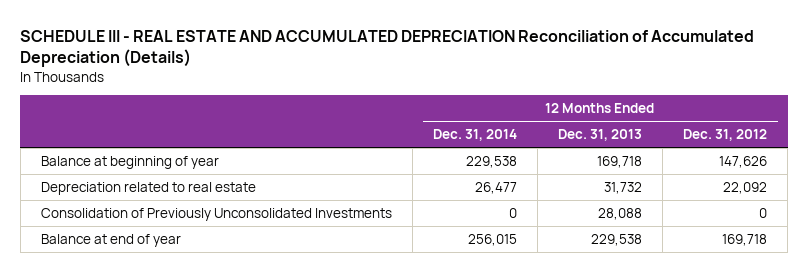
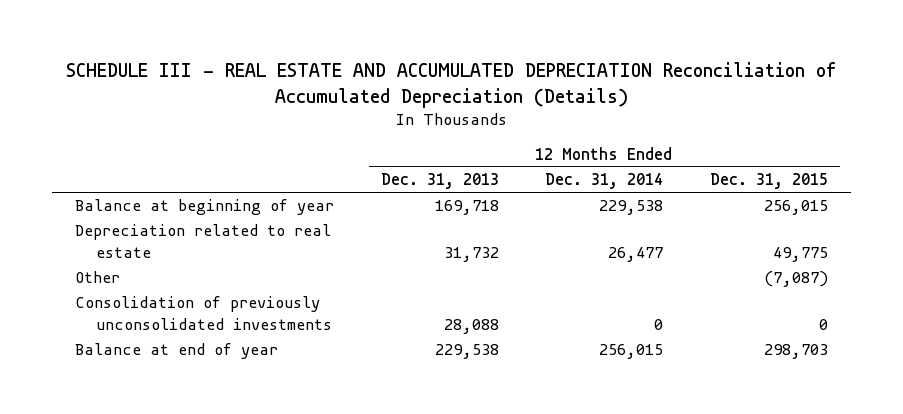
[683,129,768,142] Dec. 31, 2012 -> none
none -> [710,173,829,190] Dec. 31, 2015
none -> [74,271,120,284] Other
[40,207,392,221] Consolidation of Previously Unconsolidated Investments -> [74,296,332,330] Consolidation of previously unconsolidated investments

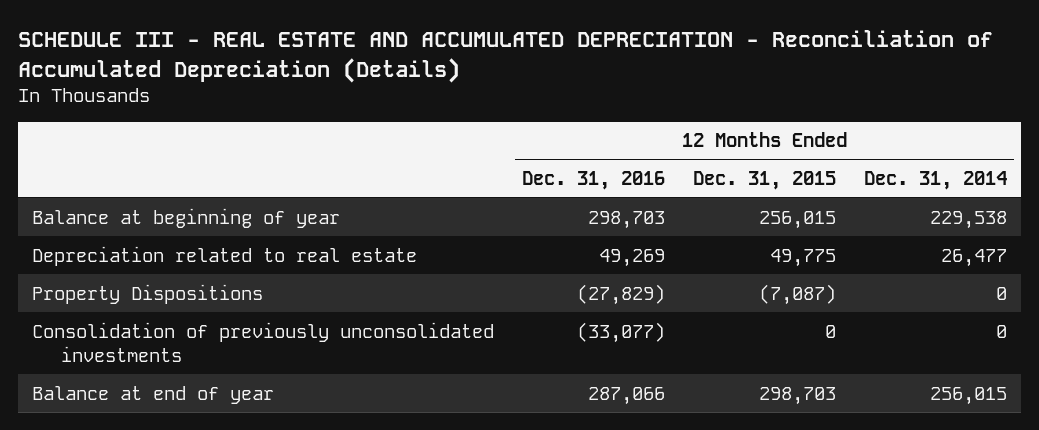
[65,62,837,108] SCHEDULE III - REAL ESTATE AND ACCUMULATED DEPRECIATION Reconciliation of Accumulated Depreciation (Details) -> [17,30,993,83] SCHEDULE III - REAL ESTATE AND ACCUMULATED DEPRECIATION - Reconciliation of Accumulated Depreciation (Details)
[380,173,499,190] Dec. 31, 2013 -> none
none -> [521,170,665,190] Dec. 31, 2016
[74,271,120,284] Other -> none
none -> [31,283,263,304] Property Dispositions

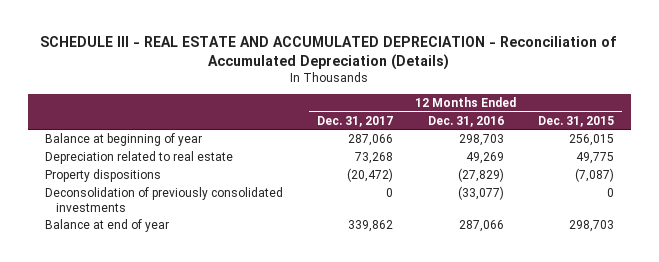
[864,170,1008,190] Dec. 31, 2014 -> none
none -> [317,115,394,127] Dec. 31, 2017
[31,283,263,304] Property Dispositions -> [45,169,162,183] Property dispositions
[31,321,494,362] Consolidation of previously unconsolidated investments -> [45,187,284,212] Deconsolidation of previously consolidated investments

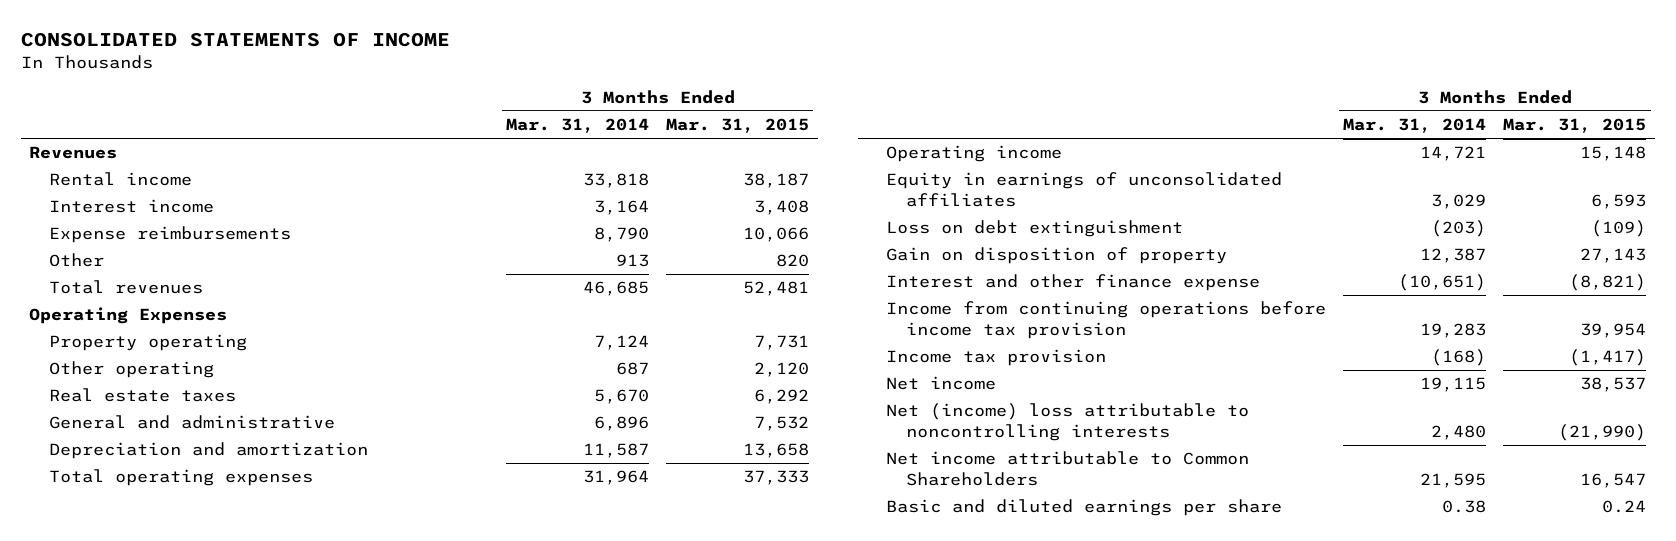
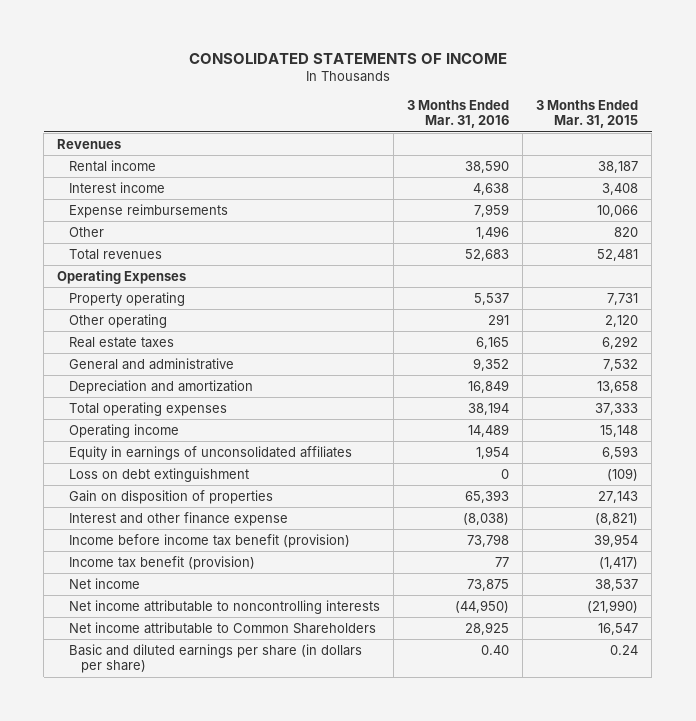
[506,118,650,134] Mar. 31, 2014 -> none
none -> [407,99,510,129] 3 Months Ended Mar. 31, 2016
[886,247,1228,265] Gain on disposition of property -> [69,489,274,504] Gain on disposition of properties
[886,301,1327,339] Income from continuing operations before income tax provision -> [69,533,351,548] Income before income tax benefit (provision)
[886,349,1107,367] Income tax provision -> [69,555,256,570] Income tax benefit (provision)
[886,403,1250,441] Net (income) loss attributable to noncontrolling interests -> [69,599,381,614] Net income attributable to noncontrolling interests
[886,499,1283,517] Basic and diluted earnings per share -> [69,643,363,674] Basic and diluted earnings per share (in dollars per share)

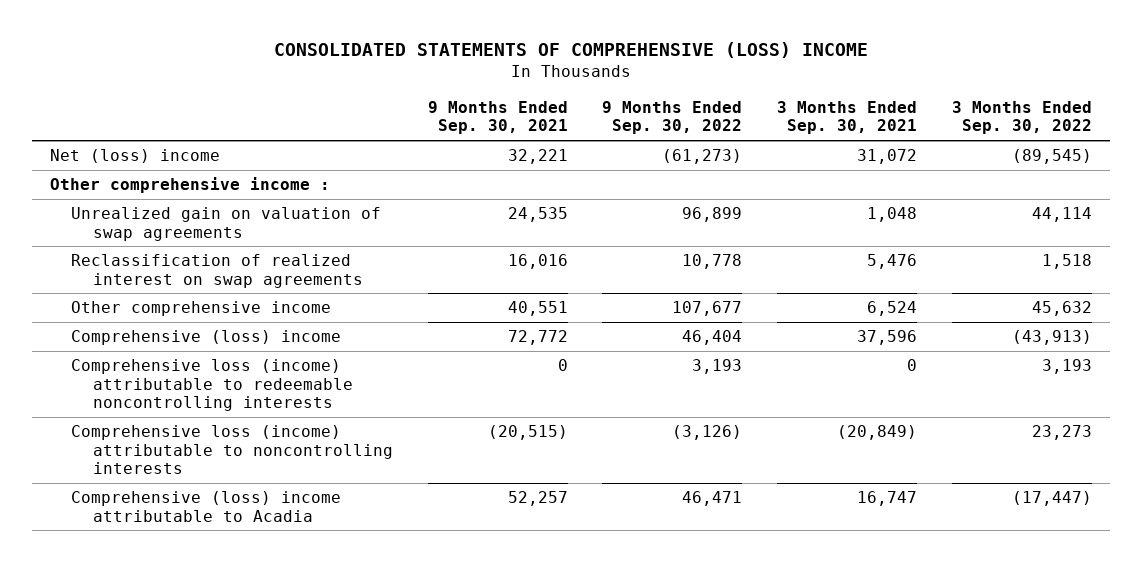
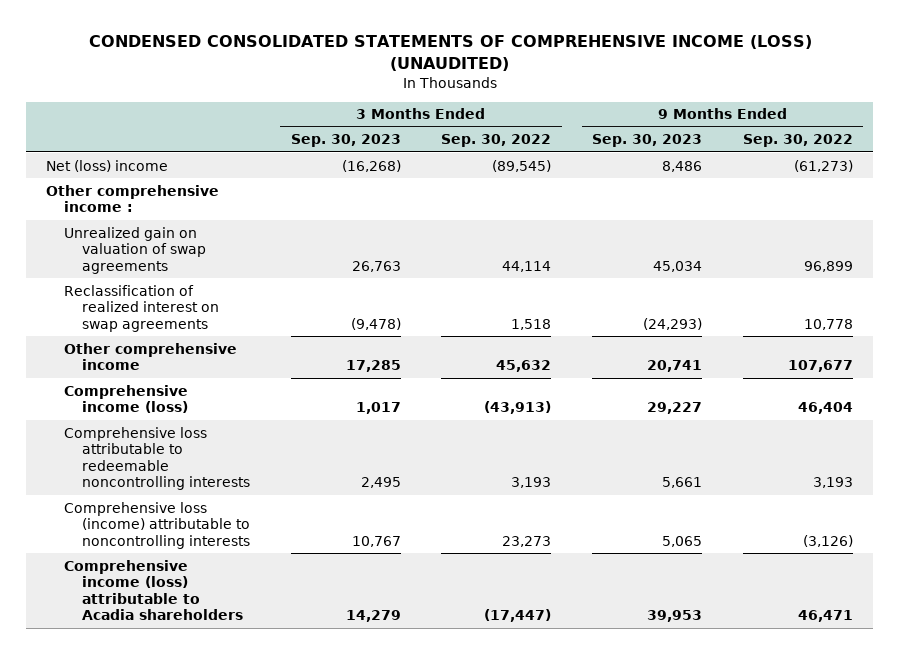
[273,42,868,59] CONSOLIDATED STATEMENTS OF COMPREHENSIVE (LOSS) INCOME -> [88,35,812,72] CONDENSED CONSOLIDATED STATEMENTS OF COMPREHENSIVE INCOME (LOSS) (UNAUDITED)
[427,101,568,135] 9 Months Ended Sep. 30, 2021 -> none
[777,101,918,135] 3 Months Ended Sep. 30, 2021 -> none
none -> [290,134,401,148] Sep. 30, 2023
none -> [592,134,703,148] Sep. 30, 2023
[71,330,342,346] Comprehensive (loss) income -> [63,384,188,414] Comprehensive income (loss)
[71,359,353,411] Comprehensive loss (income) attributable to redeemable noncontrolling interests -> [63,426,250,491] Comprehensive loss attributable to redeemable noncontrolling interests
[71,491,342,522] Comprehensive (loss) income attributable to Acadia -> [63,559,243,621] Comprehensive income (loss) attributable to Acadia shareholders

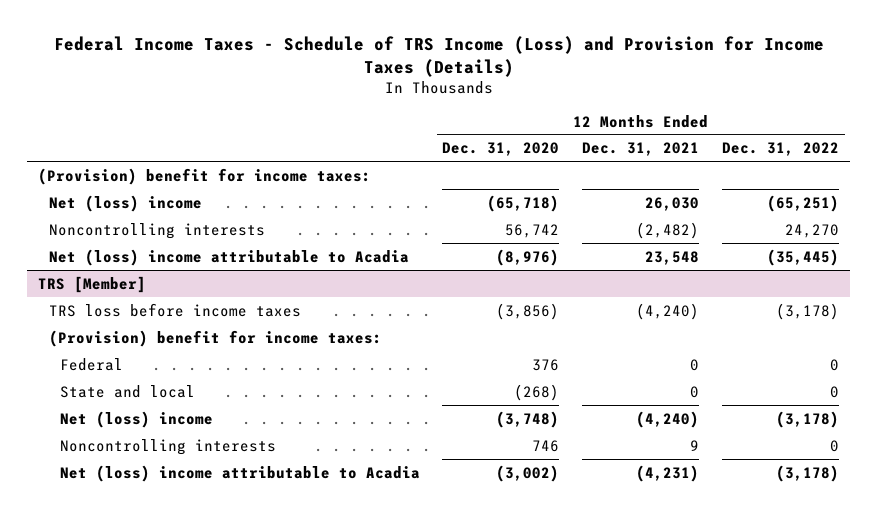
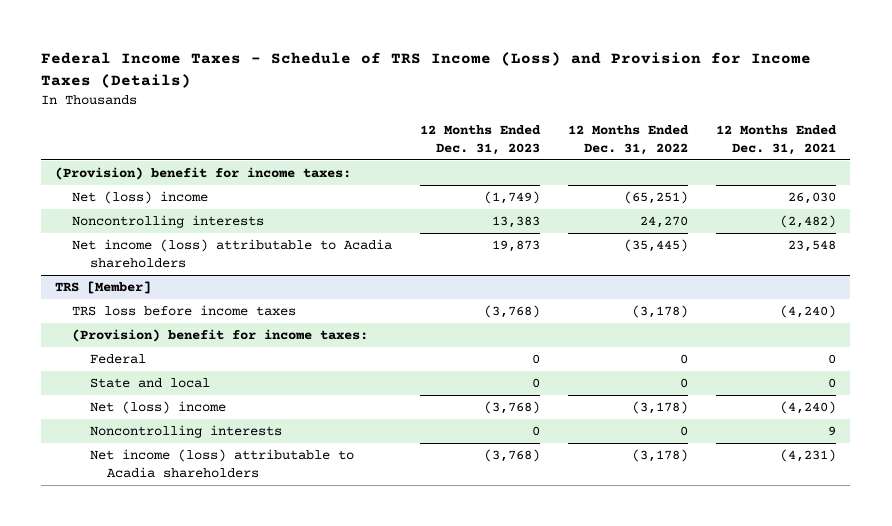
[442,142,560,157] Dec. 31, 2020 -> none
none -> [420,124,542,155] 12 Months Ended Dec. 31, 2023
[48,248,409,266] Net (loss) income attributable to Acadia -> [72,239,393,268] Net income (loss) attributable to Acadia shareholders
[59,464,420,482] Net (loss) income attributable to Acadia -> [89,449,354,478] Net income (loss) attributable to Acadia shareholders

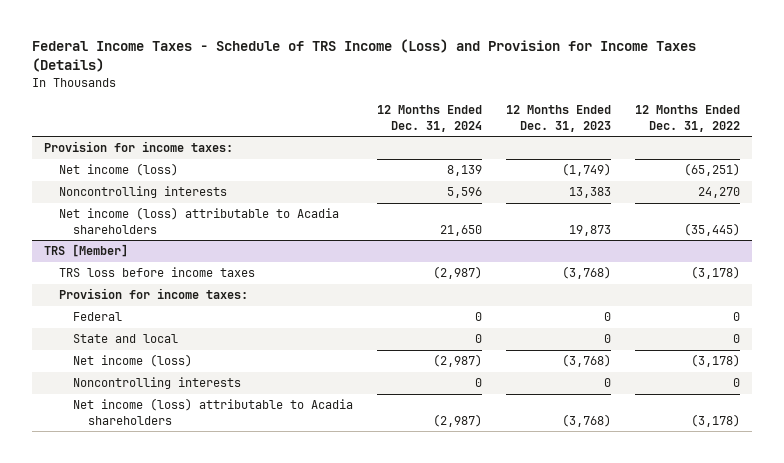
[716,124,838,155] 12 Months Ended Dec. 31, 2021 -> none
none -> [377,105,483,132] 12 Months Ended Dec. 31, 2024
[55,167,352,181] (Provision) benefit for income taxes: -> [44,141,234,153] Provision for income taxes:
[72,191,209,205] Net (loss) income -> [58,163,178,177] Net income (loss)
[72,329,369,343] (Provision) benefit for income taxes: -> [58,288,248,300] Provision for income taxes:
[89,401,226,415] Net (loss) income -> [73,354,193,368] Net income (loss)

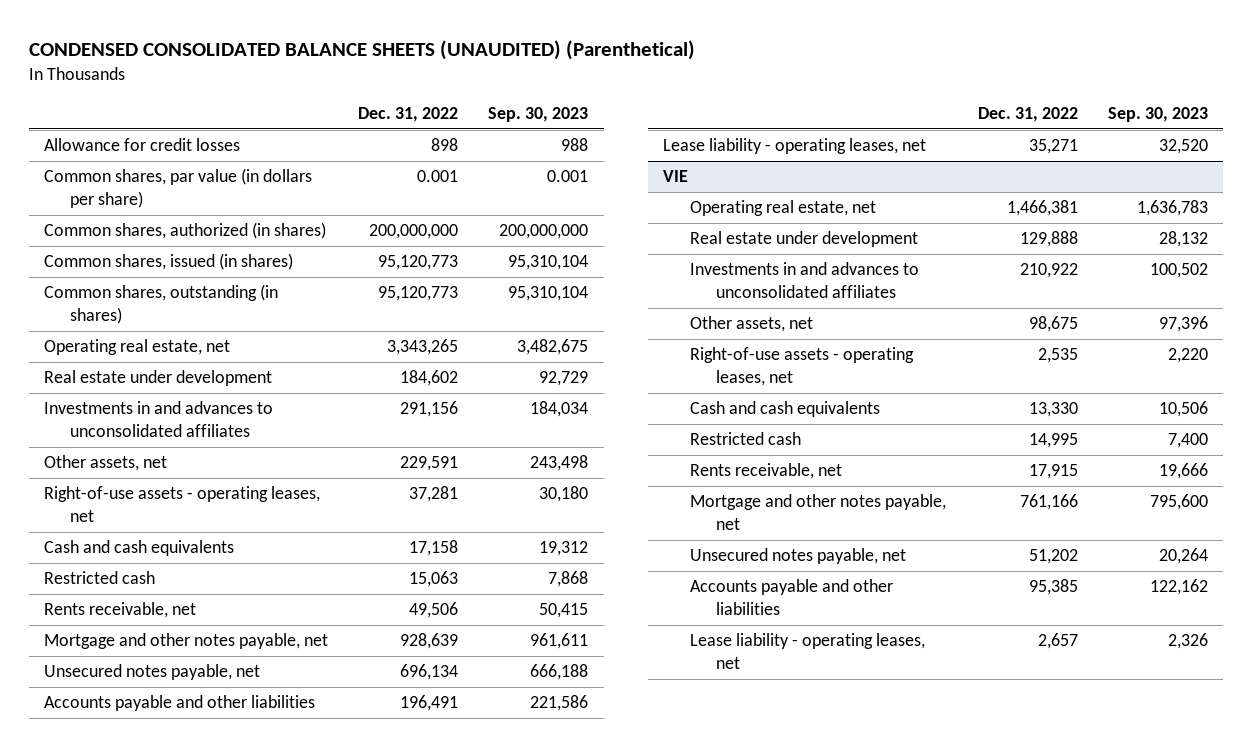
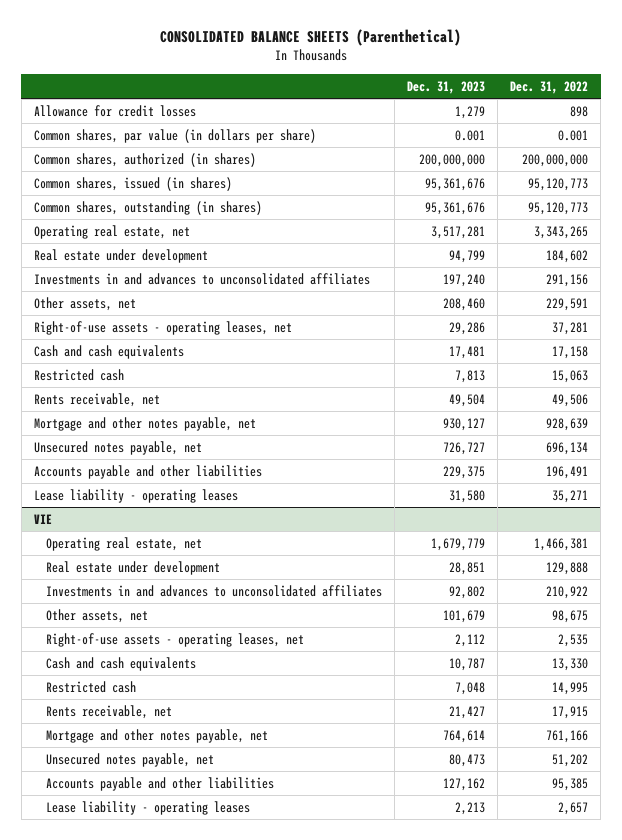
[28,40,695,61] CONDENSED CONSOLIDATED BALANCE SHEETS (UNAUDITED) (Parenthetical) -> [160,29,462,47] CONSOLIDATED BALANCE SHEETS (Parenthetical)
[488,107,589,123] Sep. 30, 2023 -> none
none -> [407,80,486,94] Dec. 31, 2023
[663,138,927,155] Lease liability - operating leases, net -> [33,488,238,503] Lease liability - operating leases
[689,633,925,670] Lease liability - operating leases, net -> [46,800,251,815] Lease liability - operating leases

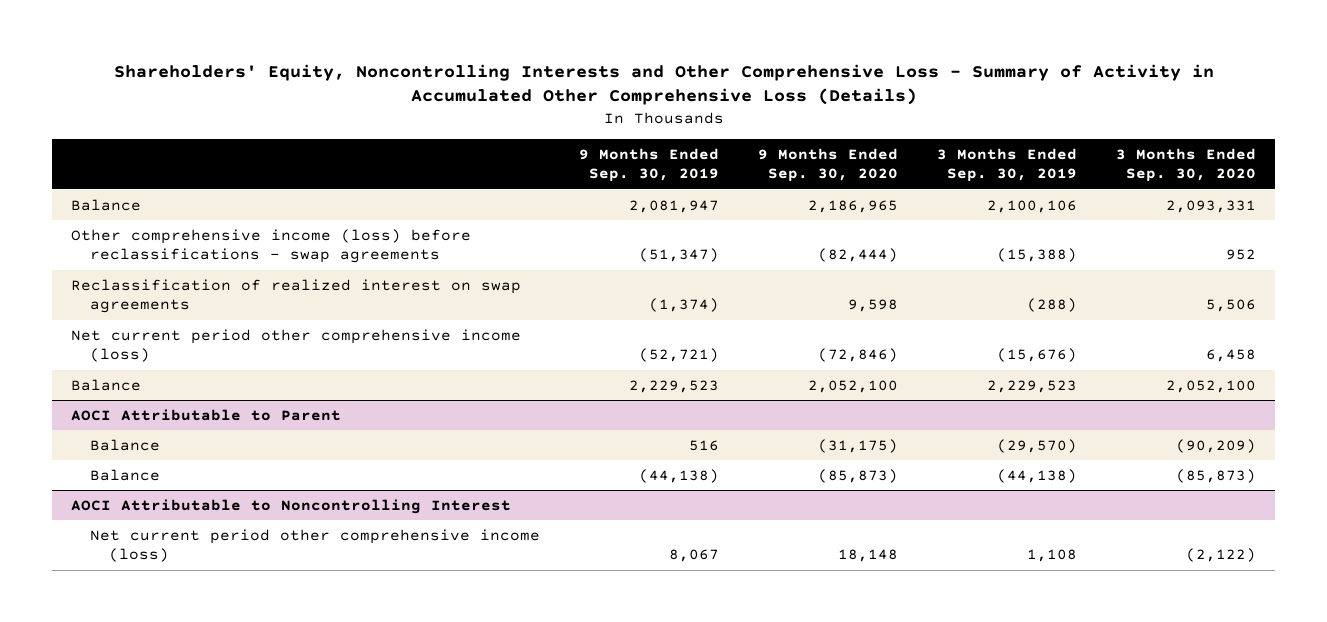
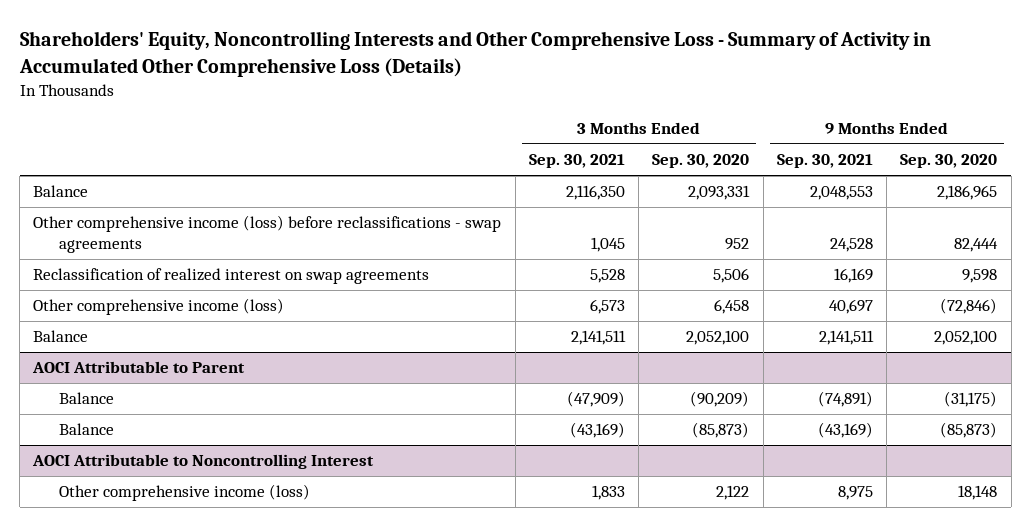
[579,147,720,183] 9 Months Ended Sep. 30, 2019 -> none
[936,147,1077,183] 3 Months Ended Sep. 30, 2019 -> none
none -> [528,154,625,169] Sep. 30, 2021
none -> [776,154,873,169] Sep. 30, 2021
[818,248,899,263] (82,444) -> [954,238,999,253] 82,444
[71,328,522,363] Net current period other comprehensive income (loss) -> [33,298,285,316] Other comprehensive income (loss)
[90,528,541,563] Net current period other comprehensive income (loss) -> [59,484,311,502] Other comprehensive income (loss)
[1185,548,1256,563] (2,122) -> [716,485,750,501] 2,122

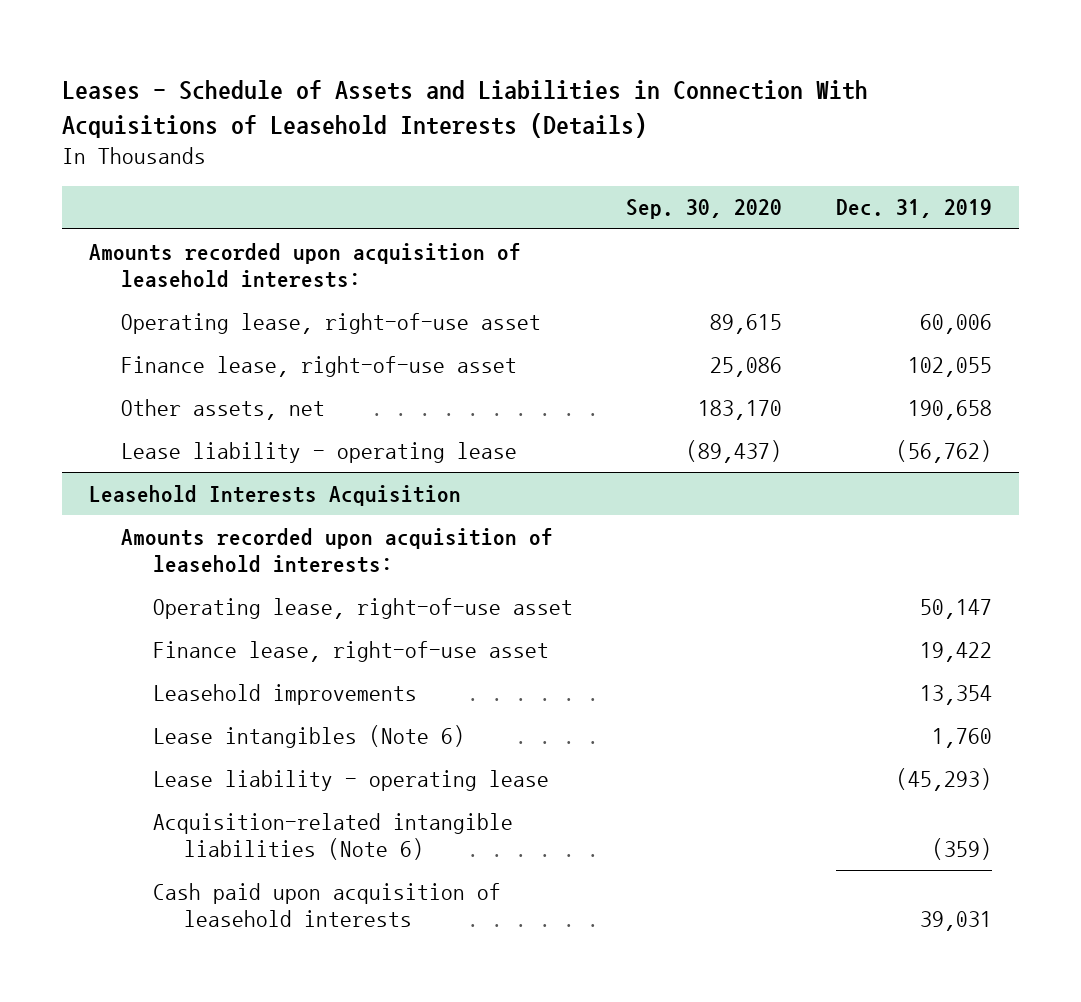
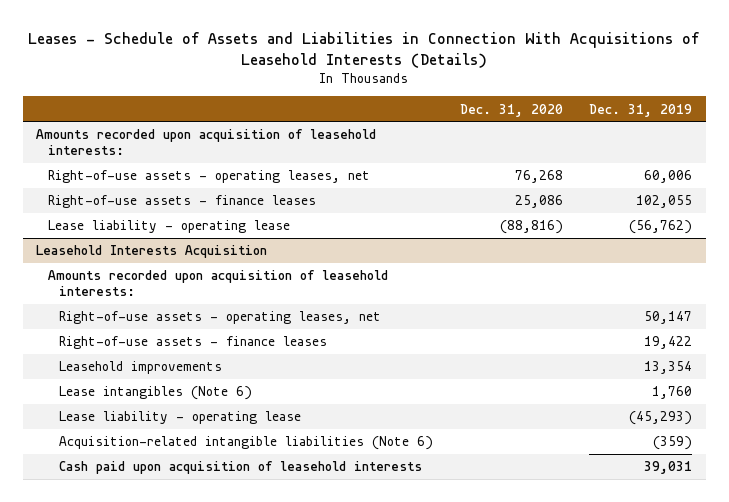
[626,199,783,220] Sep. 30, 2020 -> none
none -> [459,103,563,117] Dec. 31, 2020
[120,398,325,420] Other assets, net -> none
[120,312,541,334] Operating lease, right-of-use asset -> [47,170,370,184] Right-of-use assets - operating leases, net
[120,355,517,377] Finance lease, right-of-use asset -> [47,195,316,209] Right-of-use assets - finance leases
[152,597,573,619] Operating lease, right-of-use asset -> [58,311,381,325] Right-of-use assets - operating leases, net
[152,640,549,662] Finance lease, right-of-use asset -> [58,336,327,350] Right-of-use assets - finance leases

